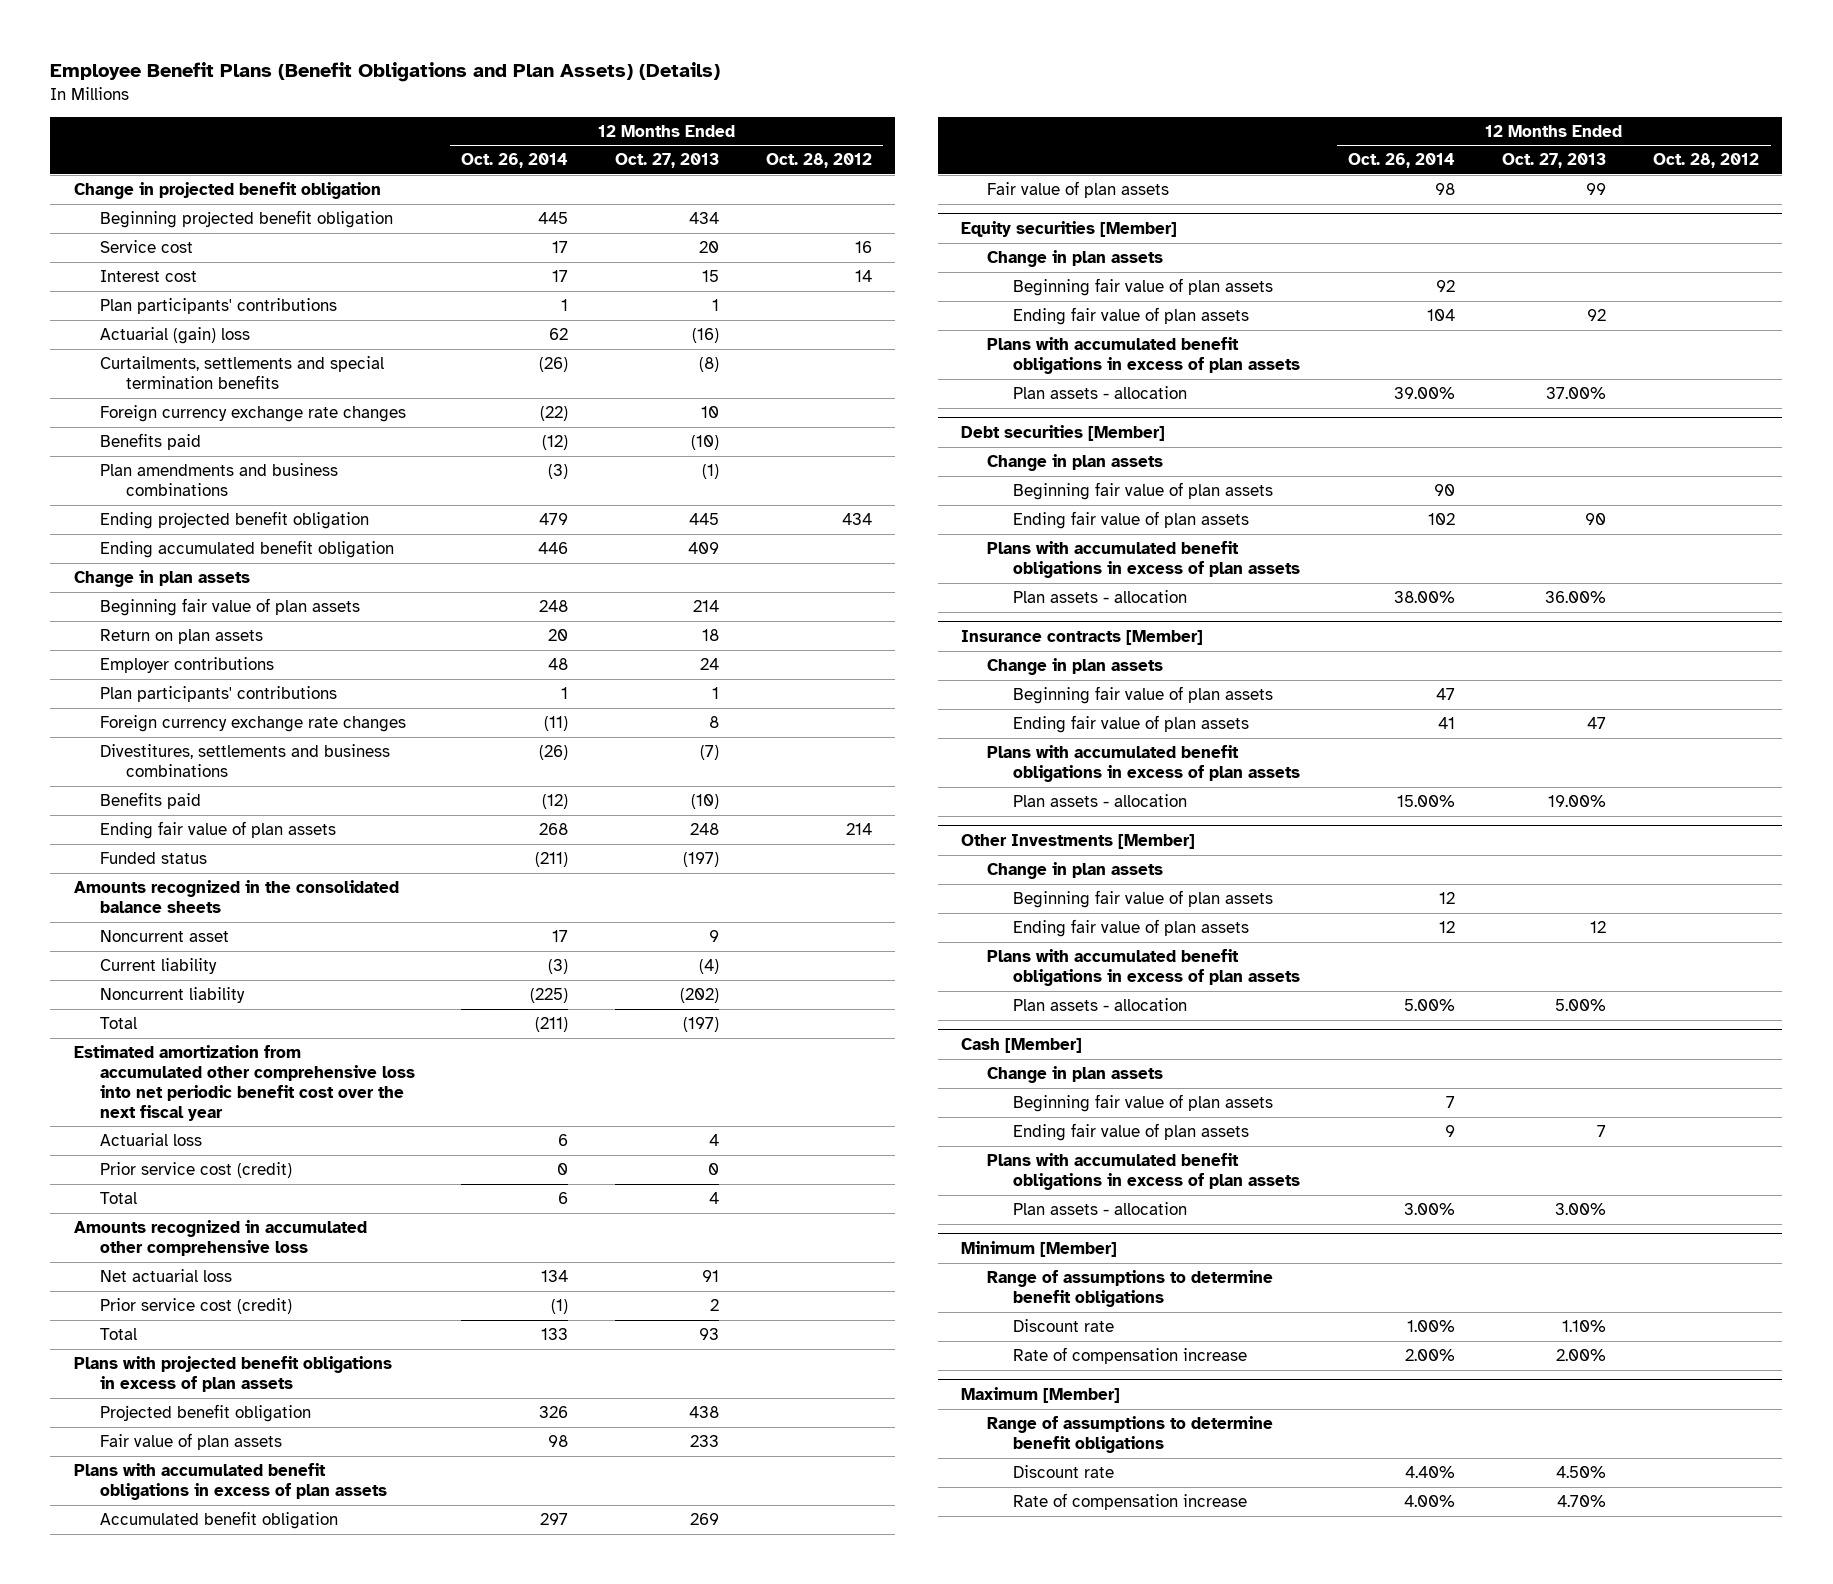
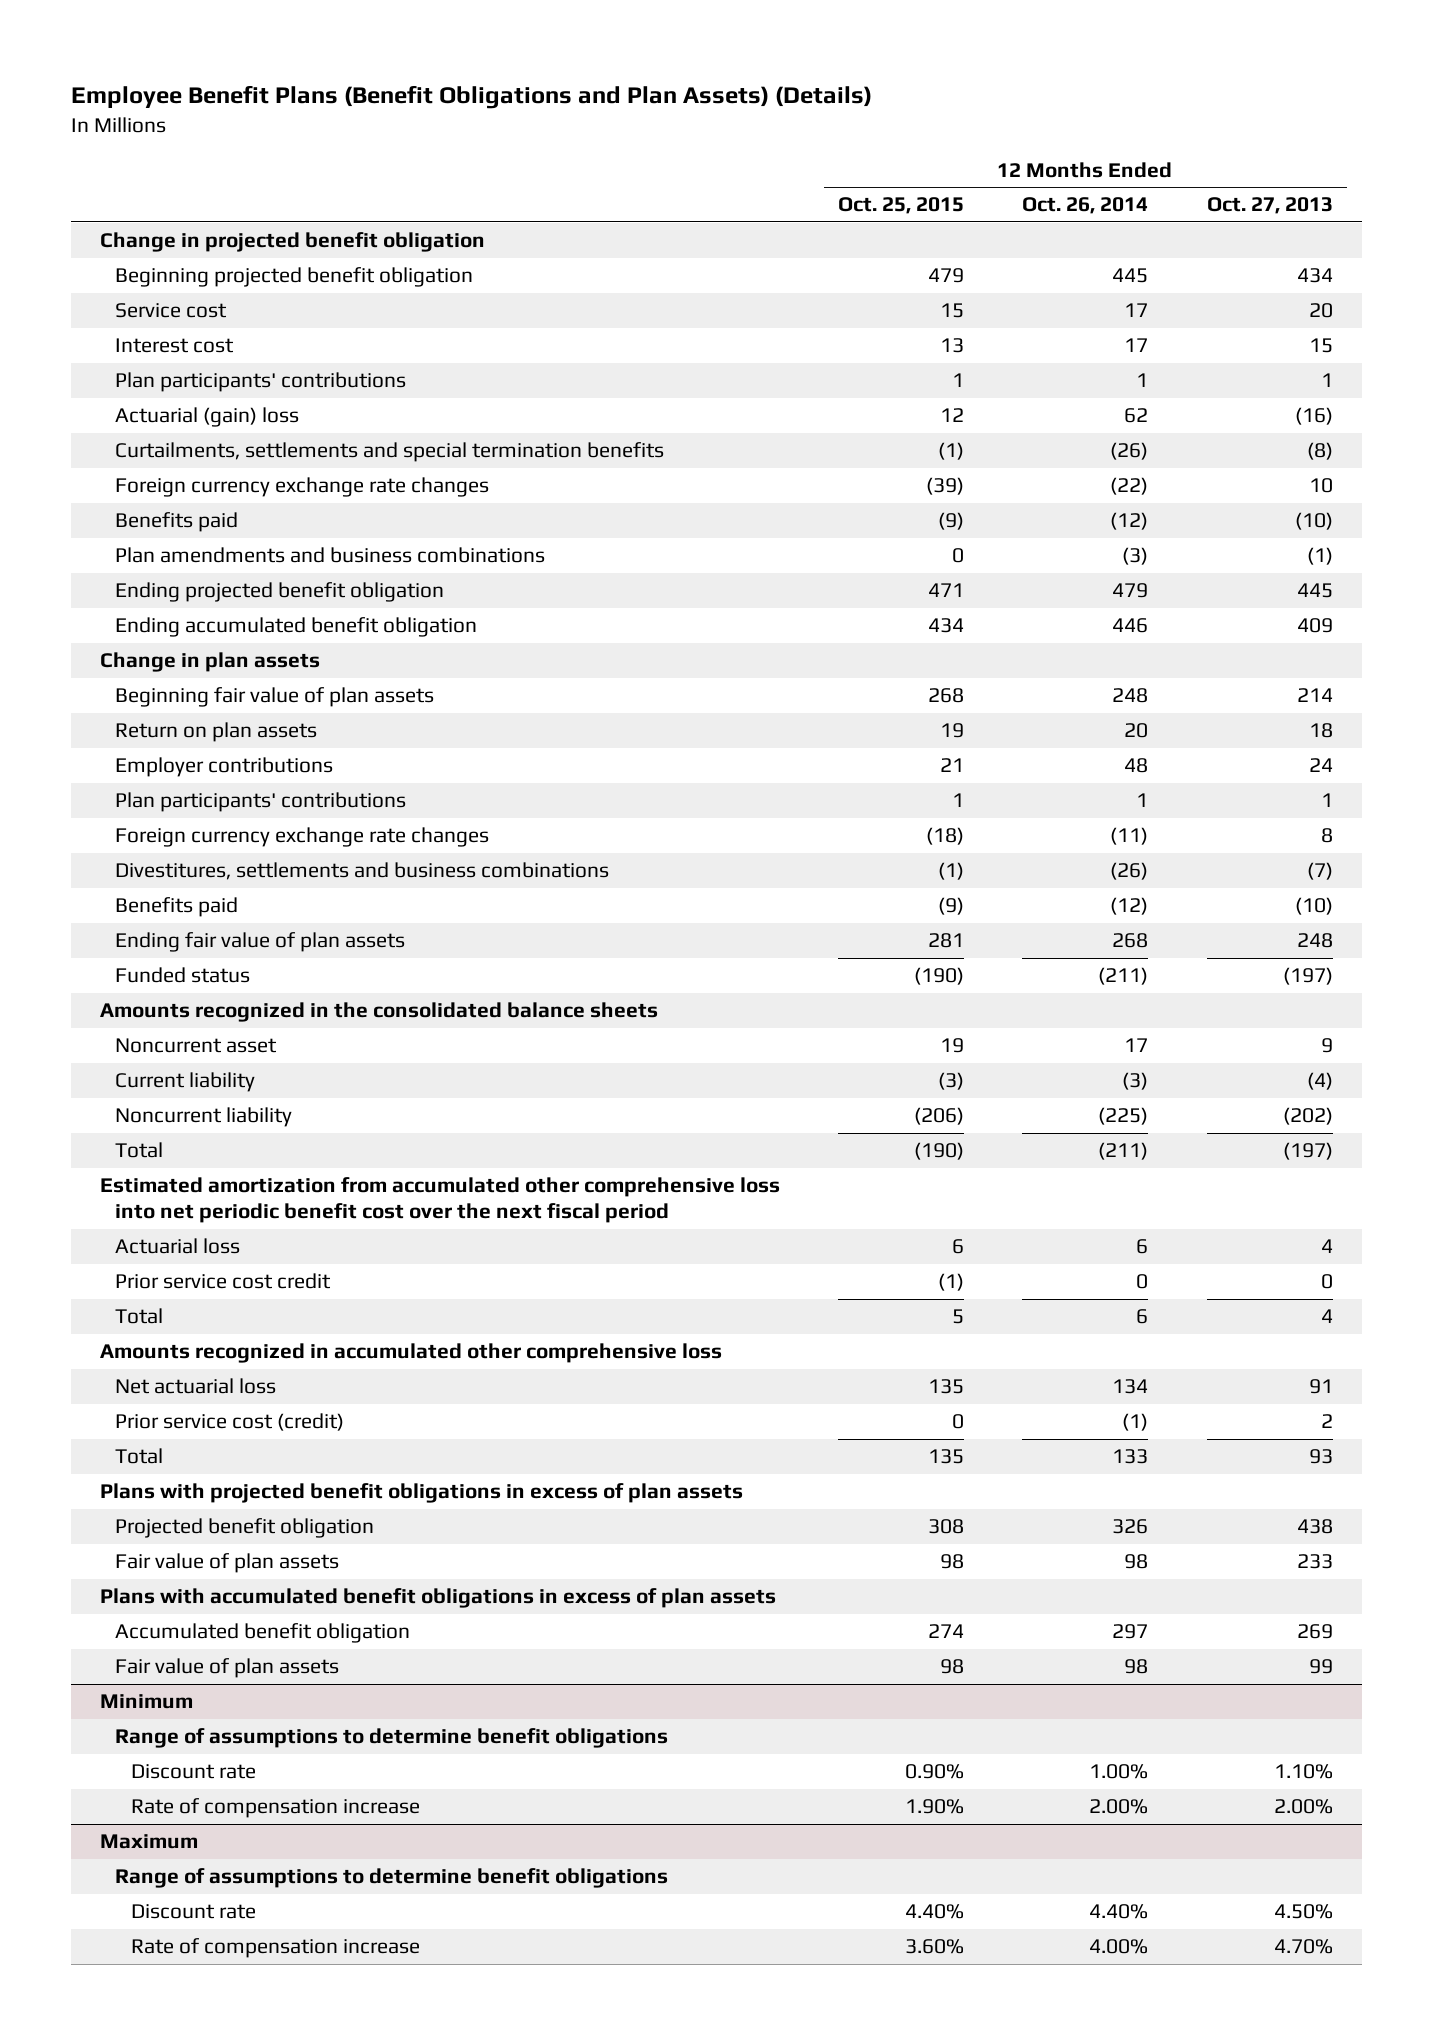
[765,153,872,169] Oct. 28, 2012 -> none
none -> [838,197,965,215] Oct. 25, 2015
[73,1045,415,1121] Estimated amortization from accumulated other comprehensive loss into net periodic benefit cost over the next fiscal year -> [99,1177,780,1224] Estimated amortization from accumulated other comprehensive loss into net periodic benefit cost over the next fiscal period
[99,1162,292,1179] Prior service cost (credit) -> [115,1273,332,1290] Prior service cost credit
[960,221,1177,238] Equity securities [Member] -> none
[986,250,1163,268] Change in plan assets -> none
[1012,278,1273,297] Beginning fair value of plan assets -> none
[1012,307,1249,326] Ending fair value of plan assets -> none
[986,337,1300,375] Plans with accumulated benefit obligations in excess of plan assets -> none
[1012,386,1187,400] Plan assets - allocation -> none
[960,425,1165,442] Debt securities [Member] -> none
[986,454,1163,472] Change in plan assets -> none
[1012,482,1273,501] Beginning fair value of plan assets -> none
[1012,511,1249,530] Ending fair value of plan assets -> none
[986,541,1300,579] Plans with accumulated benefit obligations in excess of plan assets -> none
[1012,590,1187,604] Plan assets - allocation -> none
[960,630,1203,646] Insurance contracts [Member] -> none
[986,658,1163,676] Change in plan assets -> none
[1012,686,1273,705] Beginning fair value of plan assets -> none
[1012,715,1249,734] Ending fair value of plan assets -> none
[986,745,1300,783] Plans with accumulated benefit obligations in excess of plan assets -> none
[1012,794,1187,808] Plan assets - allocation -> none
[960,834,1195,850] Other Investments [Member] -> none
[986,862,1163,880] Change in plan assets -> none
[1012,890,1273,909] Beginning fair value of plan assets -> none
[1012,919,1249,938] Ending fair value of plan assets -> none
[986,949,1300,987] Plans with accumulated benefit obligations in excess of plan assets -> none
[1012,998,1187,1012] Plan assets - allocation -> none
[960,1038,1082,1054] Cash [Member] -> none
[986,1066,1163,1084] Change in plan assets -> none
[1012,1094,1273,1113] Beginning fair value of plan assets -> none
[1012,1123,1249,1142] Ending fair value of plan assets -> none
[986,1153,1300,1191] Plans with accumulated benefit obligations in excess of plan assets -> none
[1012,1202,1187,1216] Plan assets - allocation -> none
[960,1241,1117,1258] Minimum [Member] -> [99,1694,193,1710] Minimum
[960,1387,1120,1404] Maximum [Member] -> [99,1834,198,1850] Maximum

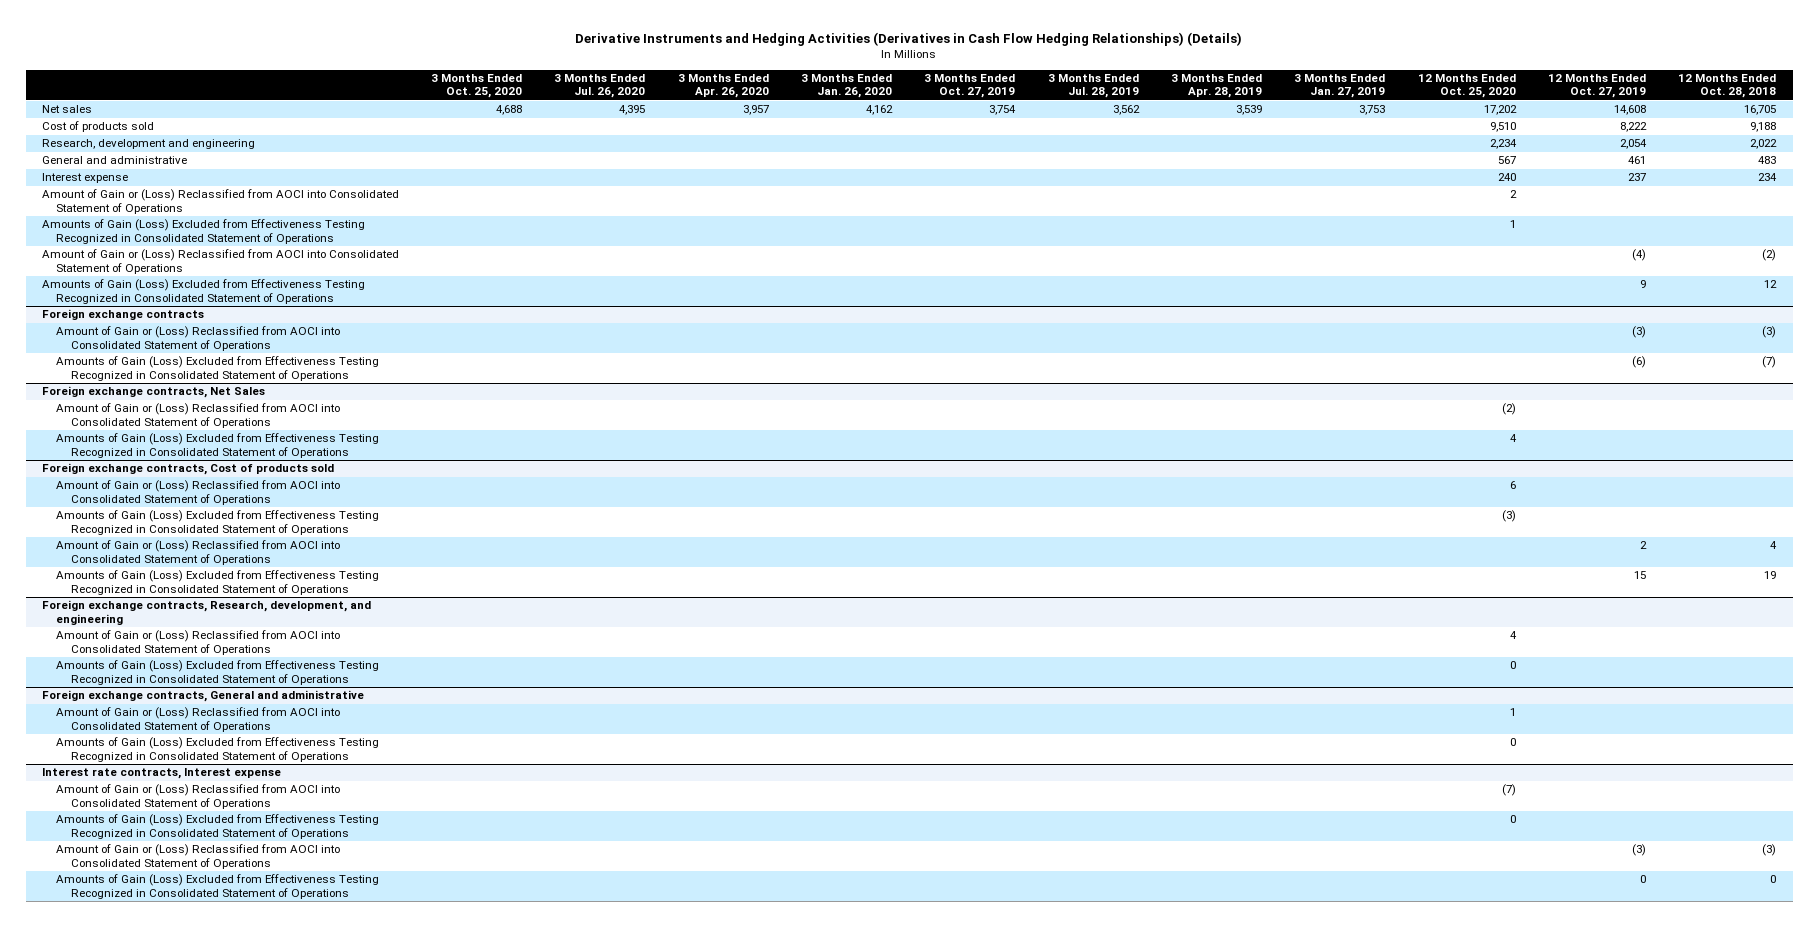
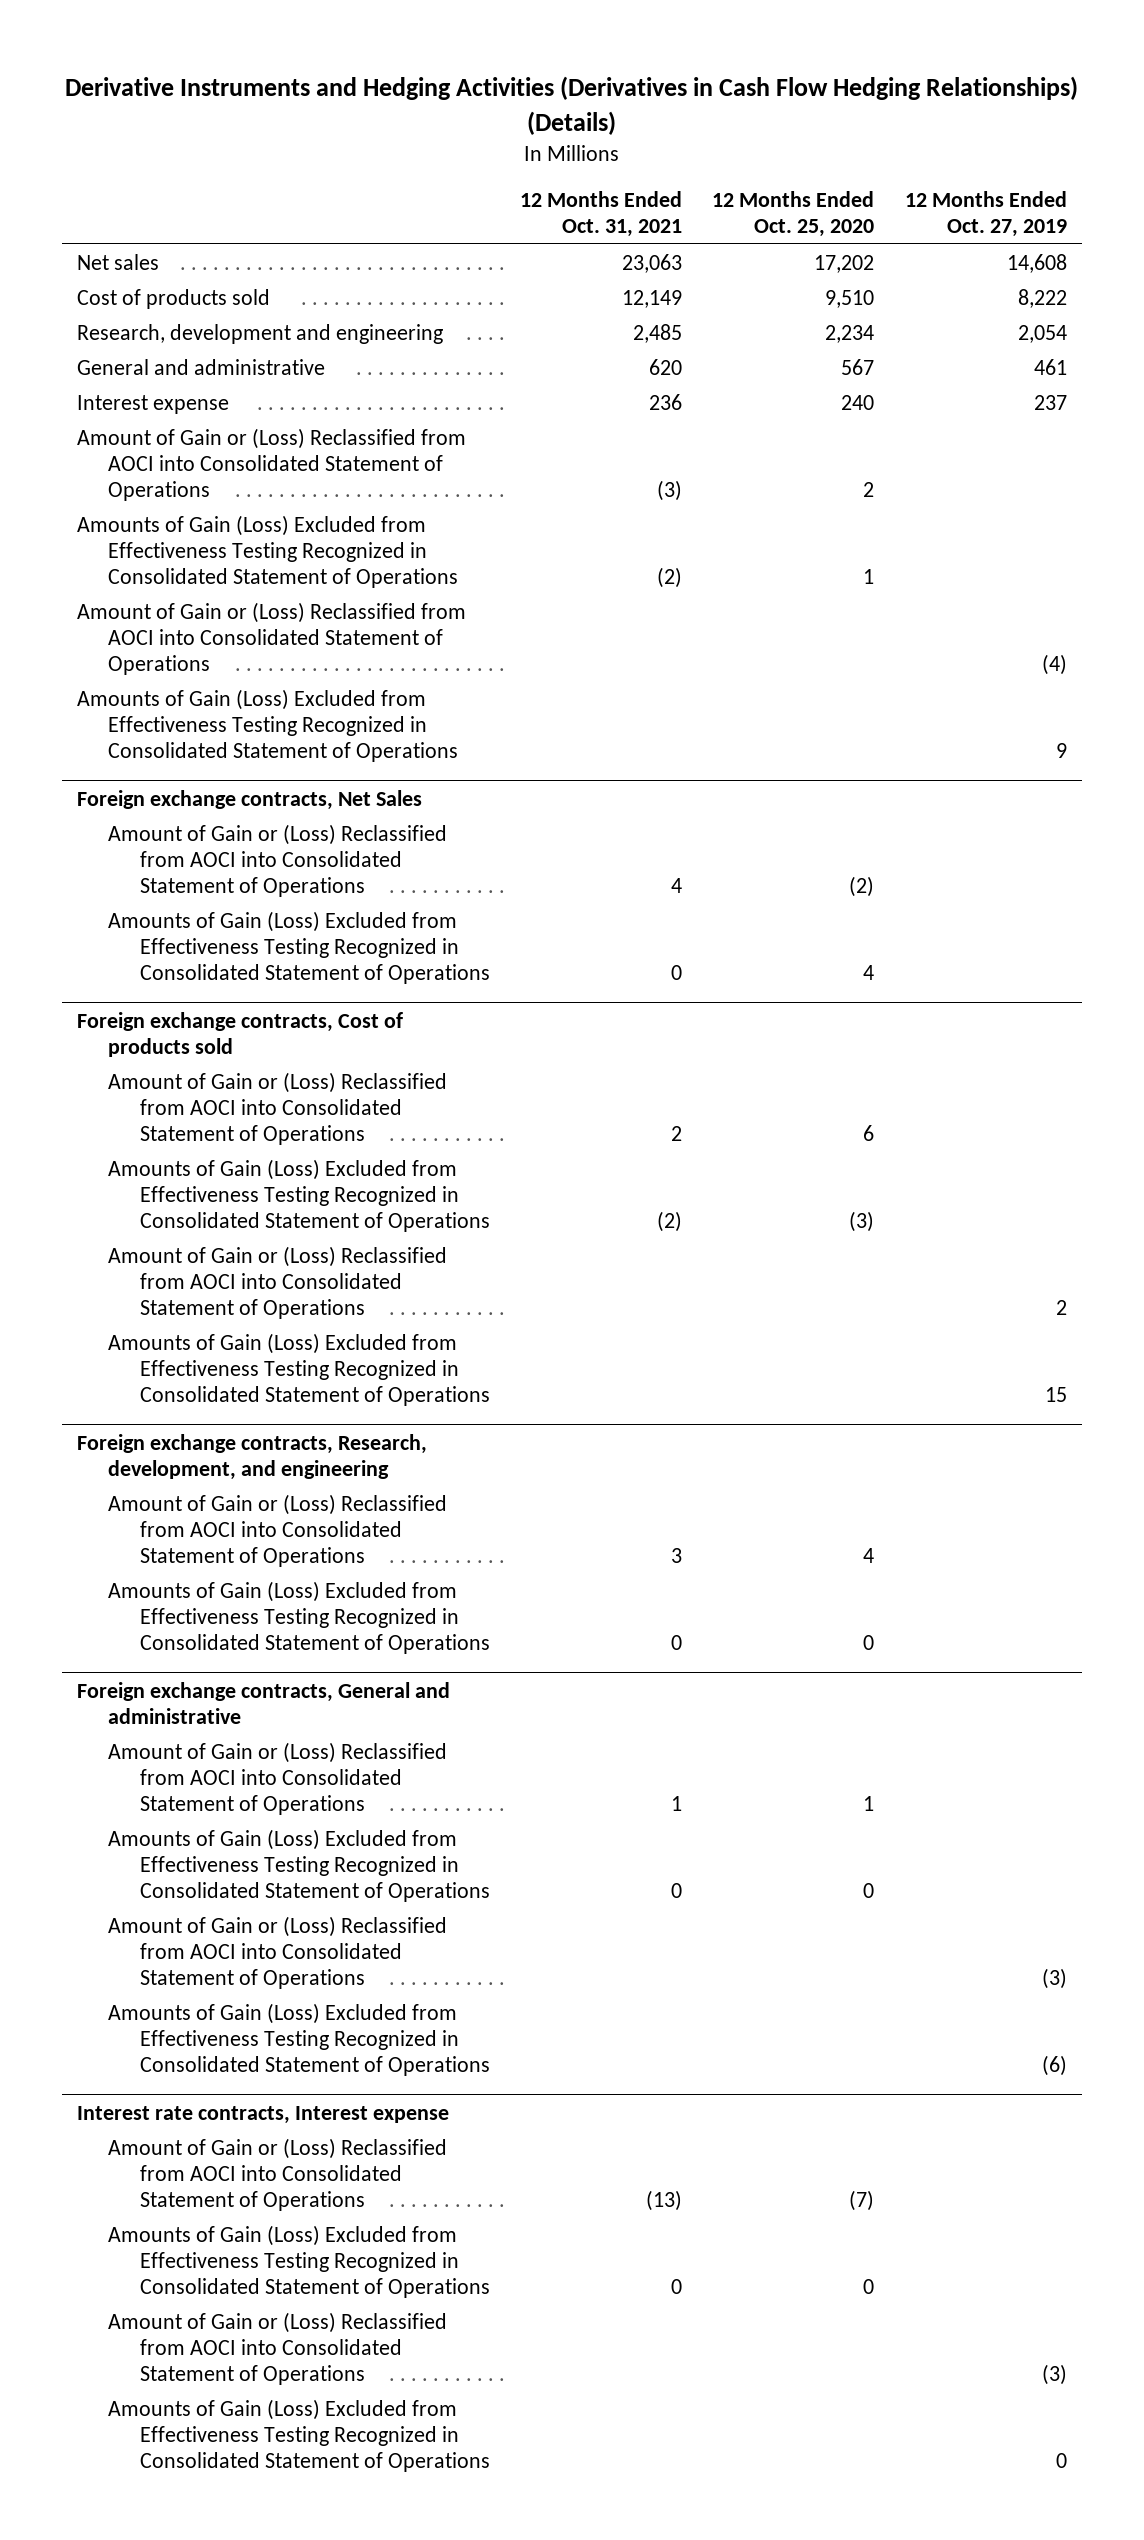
[431,74,523,99] 3 Months Ended Oct. 25, 2020 -> none
[554,74,646,99] 3 Months Ended Jul. 26, 2020 -> none
[677,74,769,99] 3 Months Ended Apr. 26, 2020 -> none
[801,74,893,99] 3 Months Ended Jan. 26, 2020 -> none
[924,74,1016,99] 3 Months Ended Oct. 27, 2019 -> none
[1047,74,1139,99] 3 Months Ended Jul. 28, 2019 -> none
[1171,74,1263,99] 3 Months Ended Apr. 28, 2019 -> none
[1294,74,1386,99] 3 Months Ended Jan. 27, 2019 -> none
[1678,74,1777,99] 12 Months Ended Oct. 28, 2018 -> none
none -> [520,191,683,238] 12 Months Ended Oct. 31, 2021
[41,309,204,321] Foreign exchange contracts -> none
[56,326,341,351] Amount of Gain or (Loss) Reclassified from AOCI into Consolidated Statement of Operations -> none
[56,356,380,381] Amounts of Gain (Loss) Excluded from Effectiveness Testing Recognized in Consolidated Statement of Operations -> none
none -> [108,1915,448,1989] Amount of Gain or (Loss) Reclassified from AOCI into Consolidated Statement of Operations
none -> [108,2002,490,2076] Amounts of Gain (Loss) Excluded from Effectiveness Testing Recognized in Consolidated Statement of Operations

